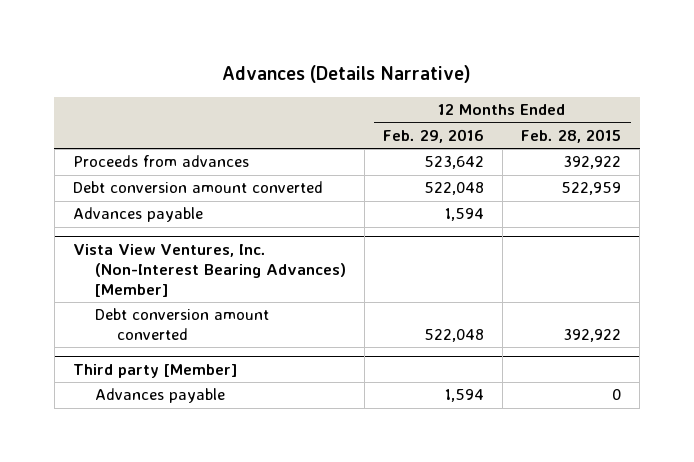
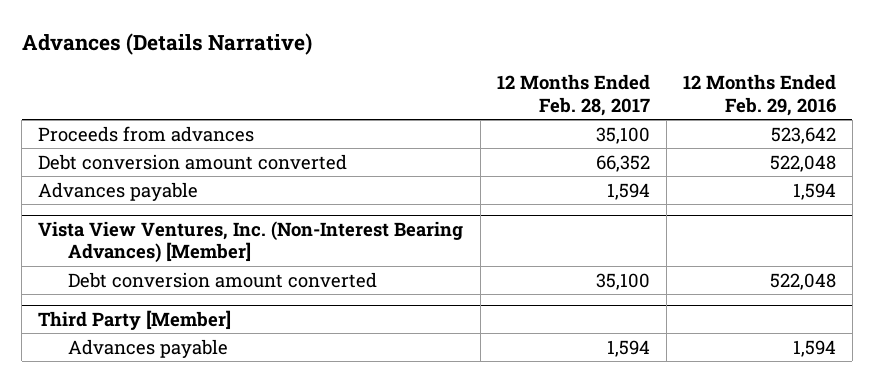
[521,128,622,143] Feb. 28, 2015 -> none
none -> [496,74,650,116] 12 Months Ended Feb. 28, 2017
[72,364,237,379] Third party [Member] -> [38,309,232,330] Third Party [Member]

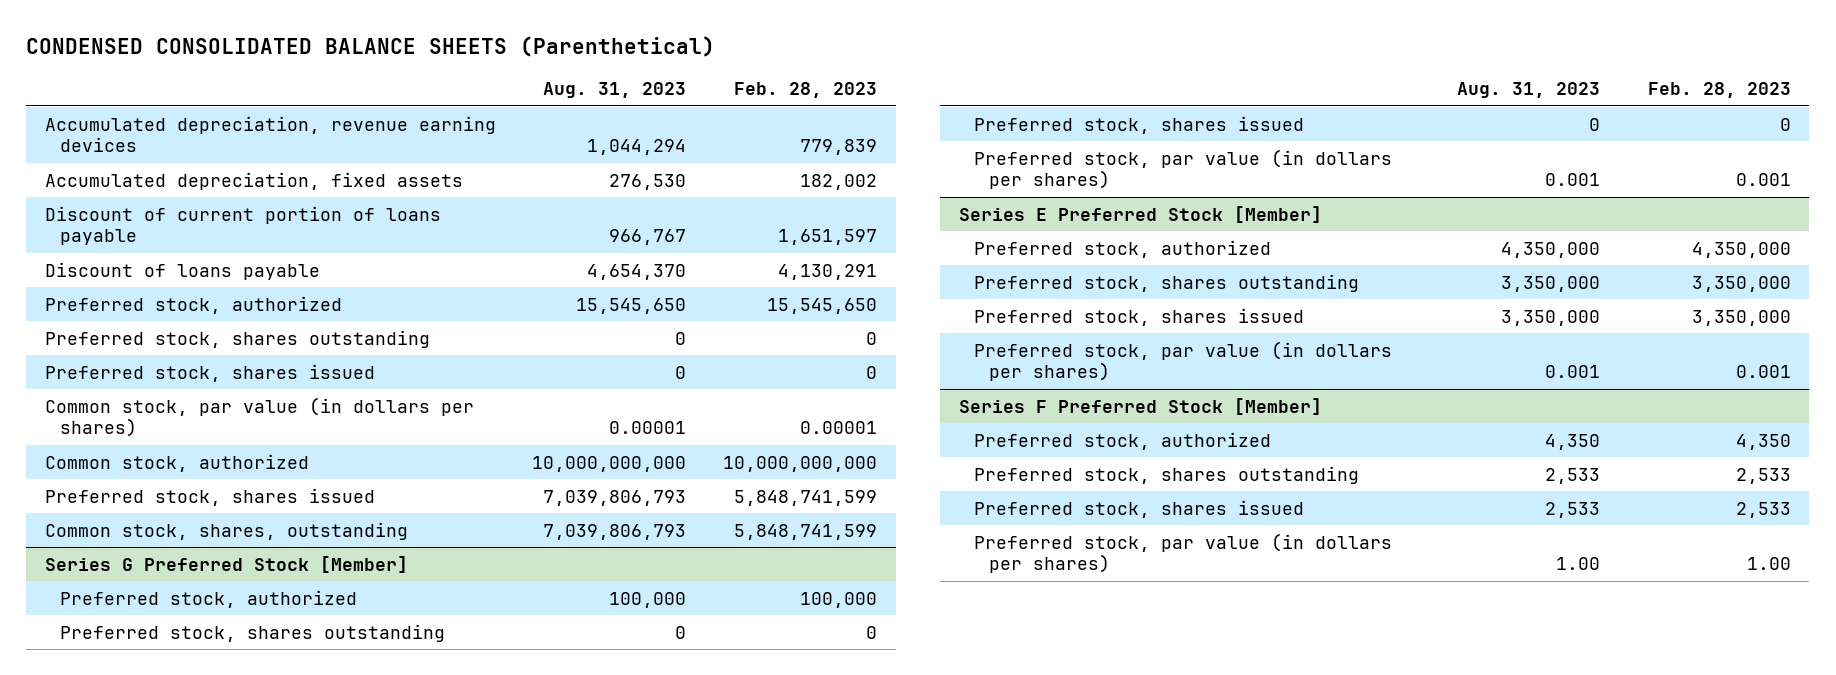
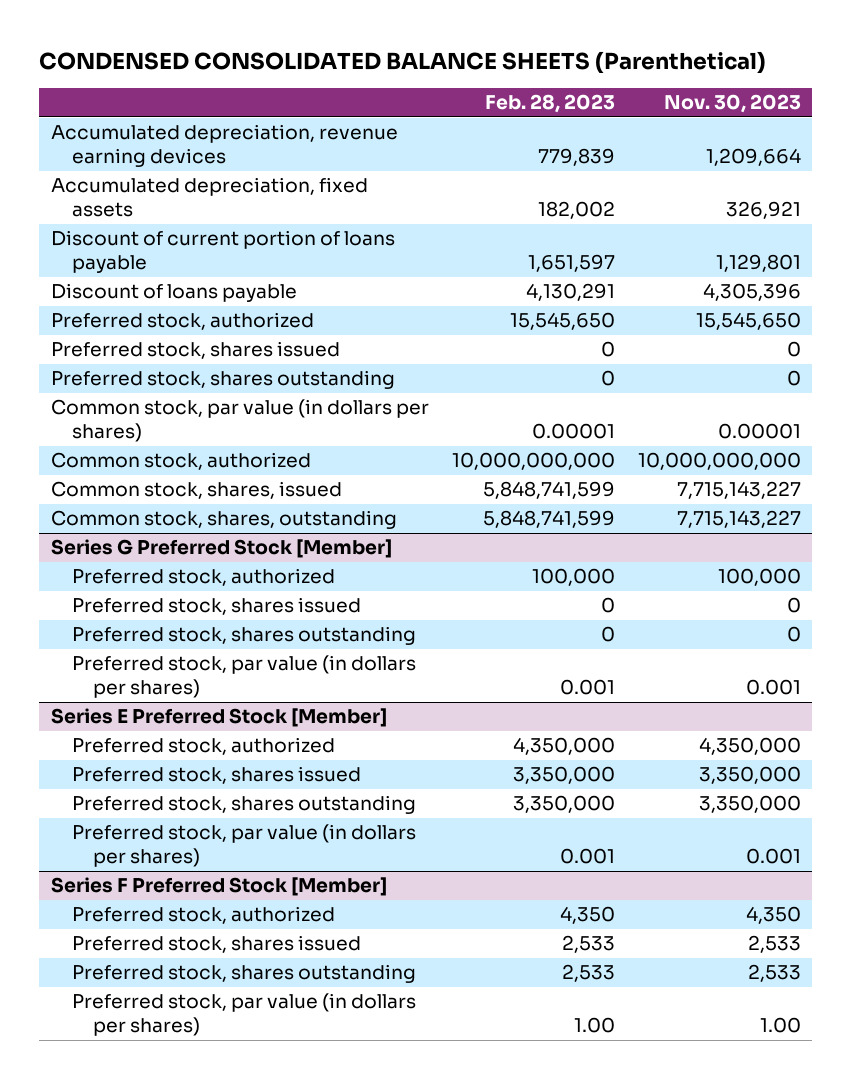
[543,82,687,99] Aug. 31, 2023 -> none
none -> [663,94,801,114] Nov. 30, 2023
[44,329,430,348] Preferred stock, shares outstanding -> [50,370,395,390] Preferred stock, shares outstanding
[44,487,375,506] Preferred stock, shares issued -> [50,481,342,500] Common stock, shares, issued
[59,623,445,642] Preferred stock, shares outstanding -> [71,626,416,646] Preferred stock, shares outstanding
[973,273,1359,292] Preferred stock, shares outstanding -> [71,795,416,815] Preferred stock, shares outstanding
[973,465,1359,484] Preferred stock, shares outstanding -> [71,964,416,984] Preferred stock, shares outstanding

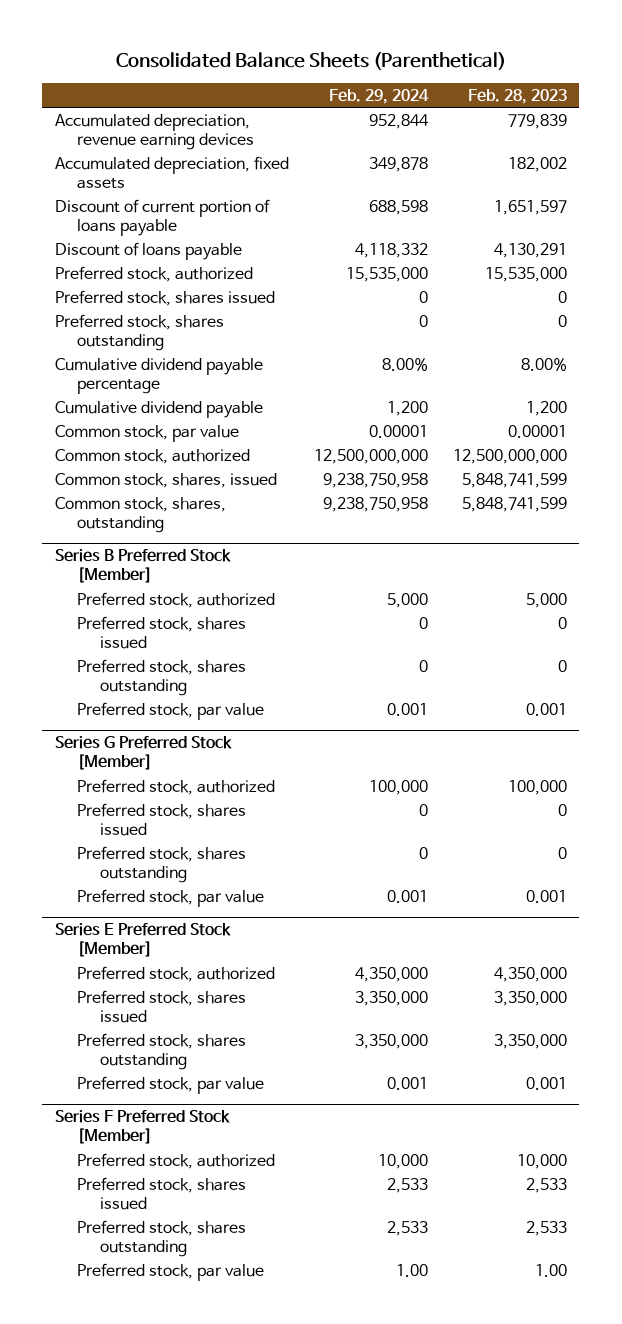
[39,50,767,74] CONDENSED CONSOLIDATED BALANCE SHEETS (Parenthetical) -> [115,51,506,70] Consolidated Balance Sheets (Parenthetical)
[663,94,801,114] Nov. 30, 2023 -> none
none -> [328,88,429,104] Feb. 29, 2024
[509,312,615,331] 15,545,650 -> [484,266,567,282] 15,535,000
none -> [54,357,263,394] Cumulative dividend payable percentage
none -> [54,400,263,418] Cumulative dividend payable
[50,399,429,443] Common stock, par value (in dollars per shares) -> [54,424,239,442] Common stock, par value
[451,452,615,471] 10,000,000,000 -> [452,448,567,464] 12,500,000,000
none -> [54,549,231,584] Series B Preferred Stock [Member]
none -> [77,591,276,608] Preferred stock, authorized
none -> [77,615,247,649] Preferred stock, shares issued
none -> [77,658,247,696] Preferred stock, shares outstanding
none -> [77,701,265,720] Preferred stock, par value
[71,655,416,699] Preferred stock, par value (in dollars per shares) -> [77,888,265,907] Preferred stock, par value
[71,824,416,868] Preferred stock, par value (in dollars per shares) -> [77,1075,265,1094] Preferred stock, par value
[559,906,615,925] 4,350 -> [516,1153,567,1169] 10,000
[71,993,416,1037] Preferred stock, par value (in dollars per shares) -> [77,1262,265,1281] Preferred stock, par value

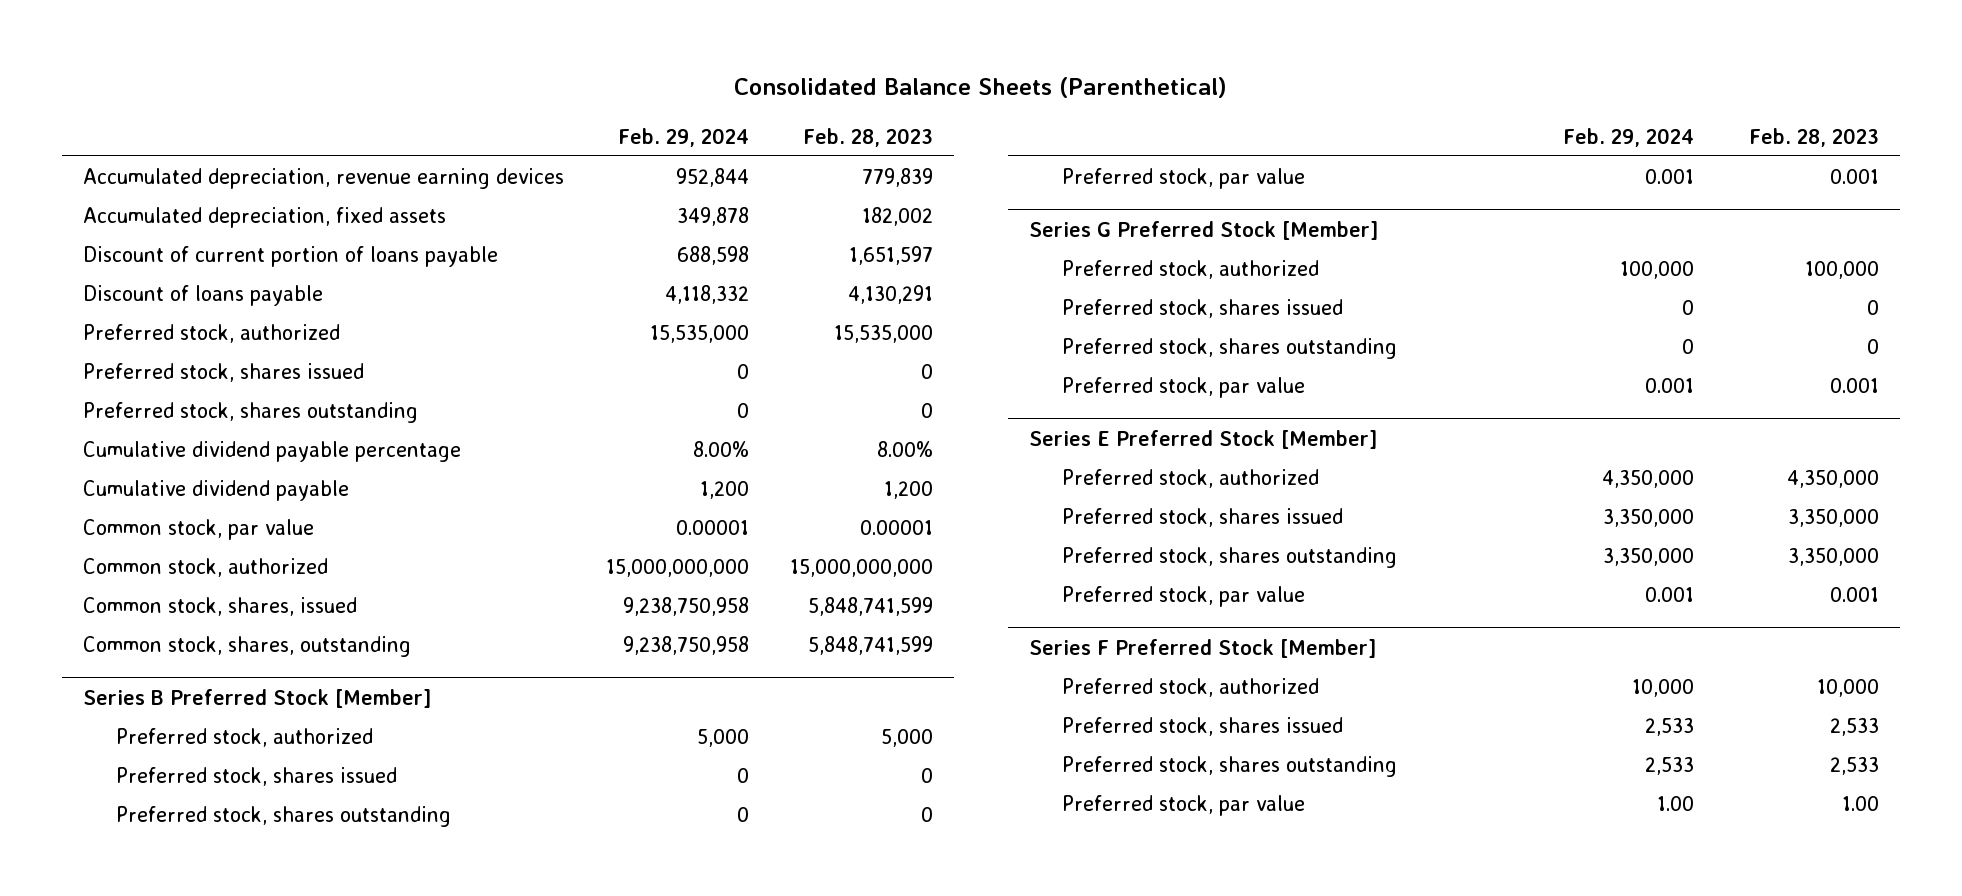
[313,448,428,464] 12,500,000,000 -> [605,558,749,577] 15,000,000,000
[452,448,567,464] 12,500,000,000 -> [790,558,934,577] 15,000,000,000

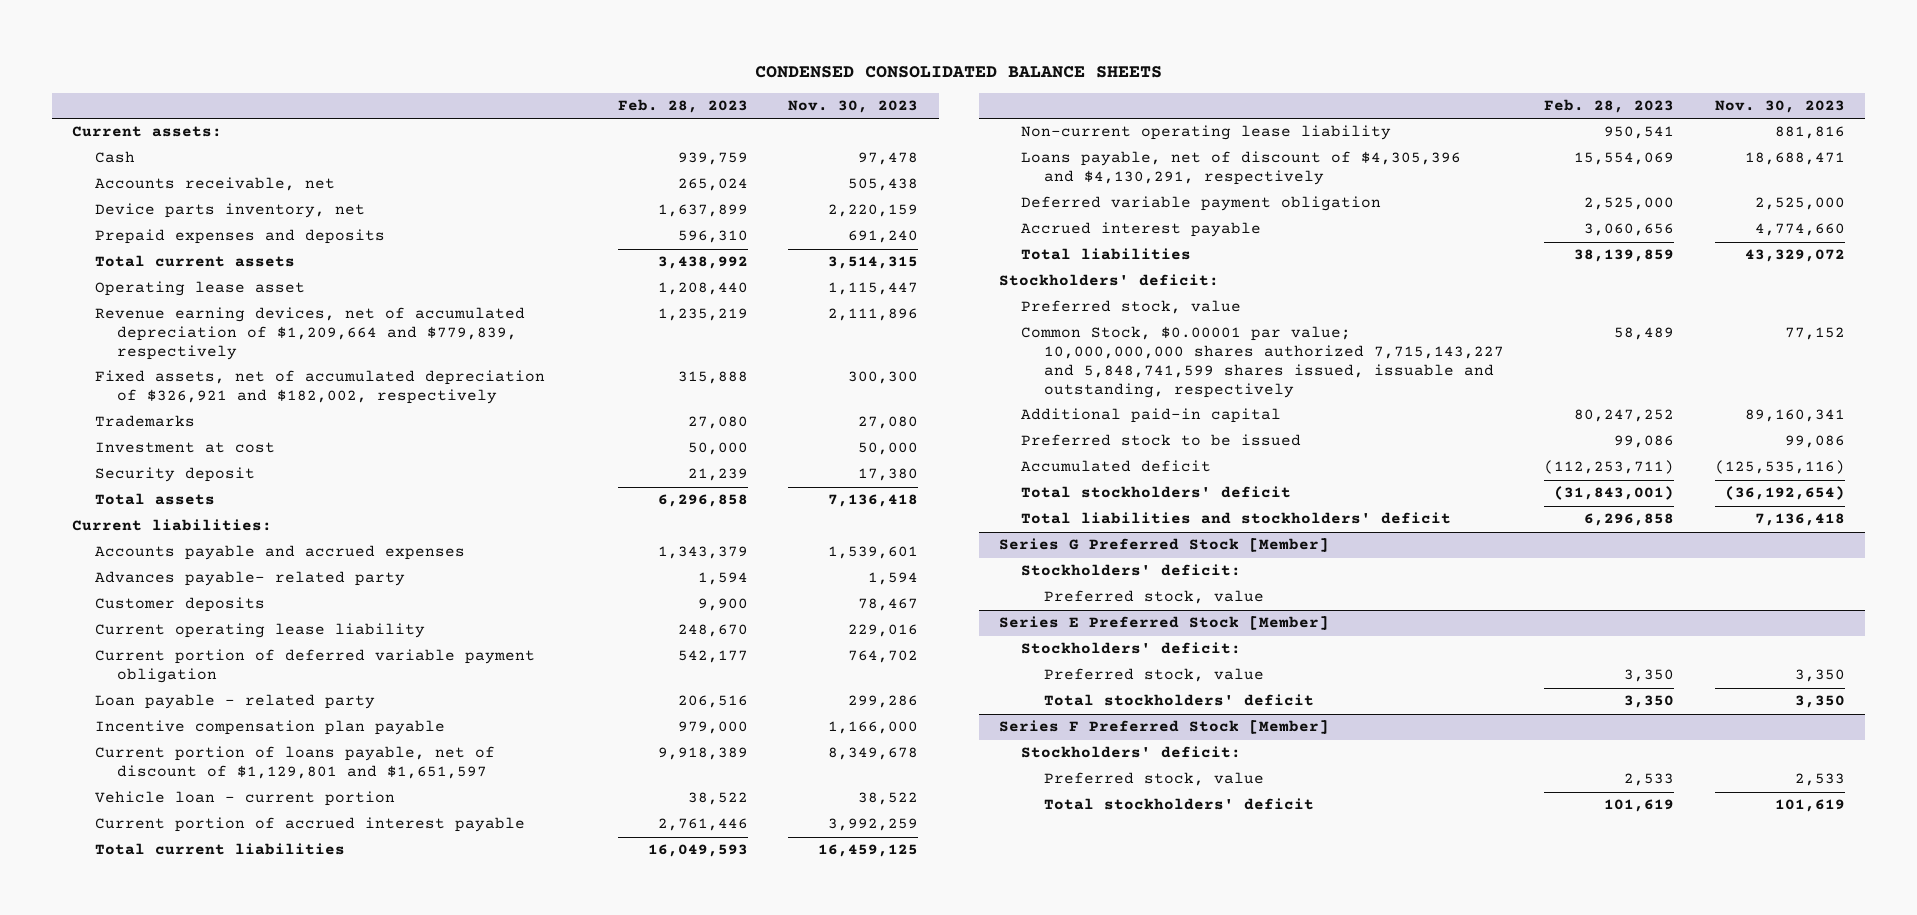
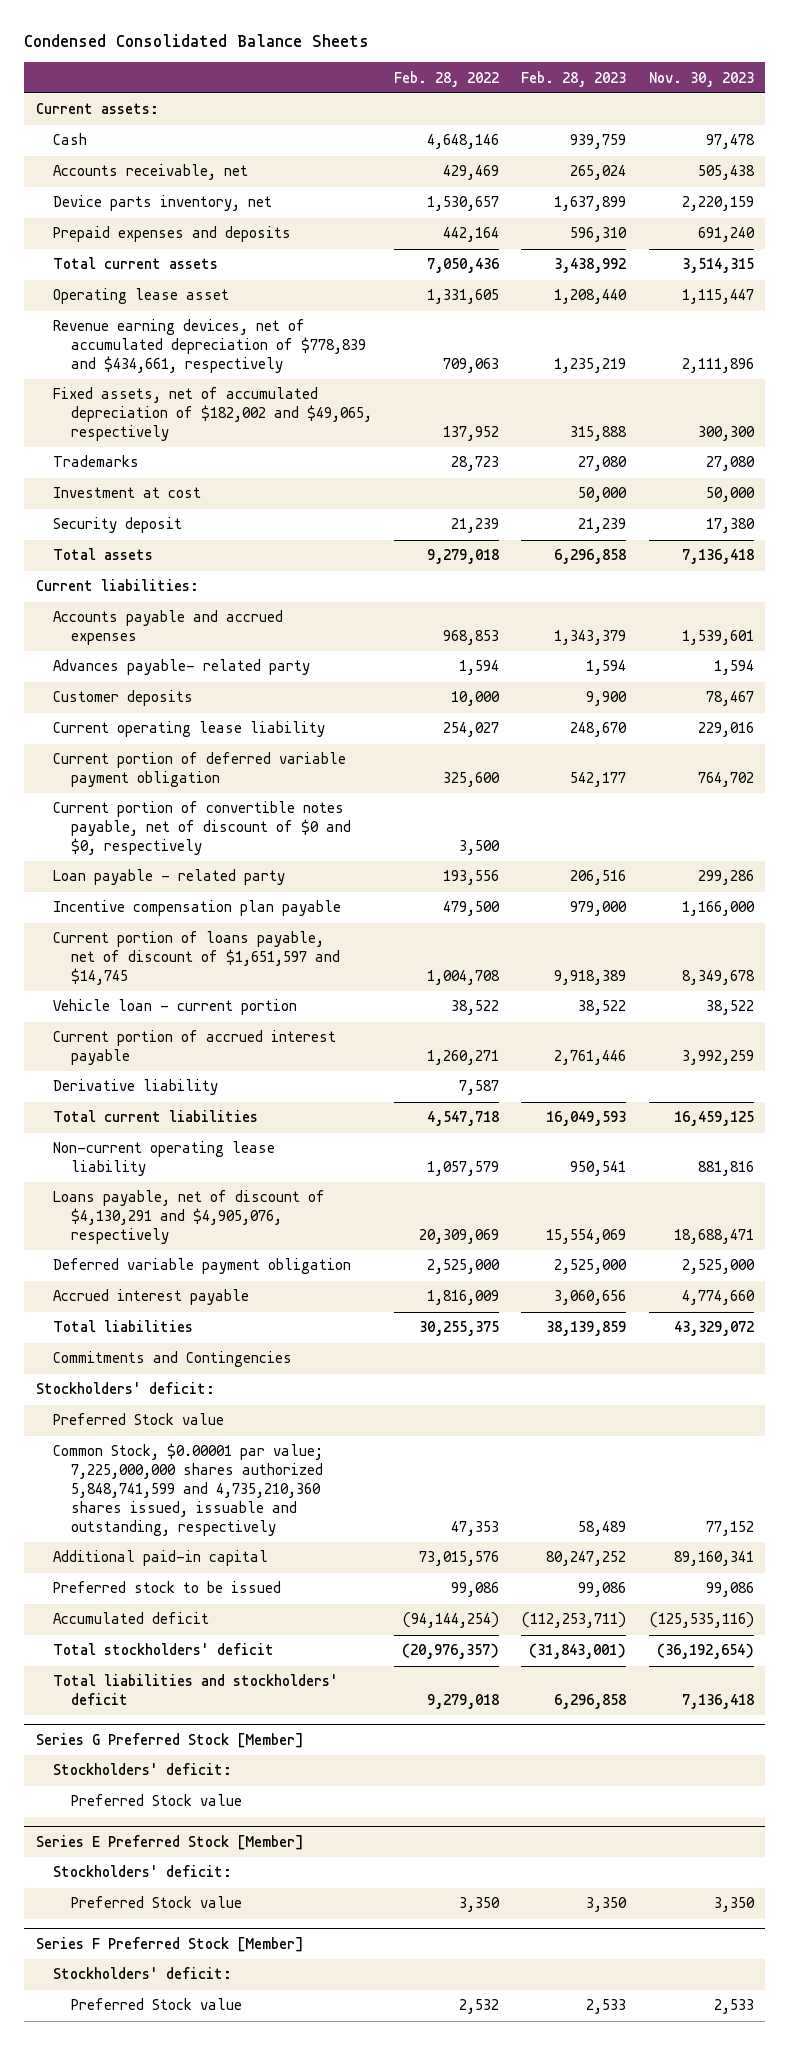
[754,65,1162,78] CONDENSED CONSOLIDATED BALANCE SHEETS -> [24,34,370,48] Condensed Consolidated Balance Sheets
none -> [394,70,500,87] Feb. 28, 2022
[94,307,525,361] Revenue earning devices, net of accumulated depreciation of $1,209,664 and $779,839, respectively -> [53,319,366,374] Revenue earning devices, net of accumulated depreciation of $778,839 and $434,661, respectively
[94,370,545,405] Fixed assets, net of accumulated depreciation of $326,921 and $182,002, respectively -> [53,387,372,442] Fixed assets, net of accumulated depreciation of $182,002 and $49,065, respectively
none -> [53,801,351,856] Current portion of convertible notes payable, net of discount of $0 and $0, respectively
[94,746,495,780] Current portion of loans payable, net of discount of $1,129,801 and $1,651,597 -> [53,931,340,986] Current portion of loans payable, net of discount of $1,651,597 and $14,745
none -> [53,1079,219,1096] Derivative liability
[1021,151,1462,186] Loans payable, net of discount of $4,305,396 and $4,130,291, respectively -> [53,1190,326,1245] Loans payable, net of discount of $4,130,291 and $4,905,076, respectively
none -> [53,1351,293,1368] Commitments and Contingencies
[1021,300,1242,315] Preferred stock, value -> [53,1413,225,1426] Preferred Stock value
[1021,326,1504,398] Common Stock, $0.00001 par value; 10,000,000,000 shares authorized 7,715,143,227 and 5,848,741,599 shares issued, issuable and outstanding, respectively -> [53,1443,324,1537] Common Stock, $0.00001 par value; 7,225,000,000 shares authorized 5,848,741,599 and 4,735,210,360 shares issued, issuable and outstanding, respectively
[1043,590,1264,605] Preferred stock, value -> [70,1794,242,1807] Preferred Stock value
[1043,694,1314,707] Total stockholders' deficit -> none
[1043,668,1264,683] Preferred stock, value -> [70,1896,242,1909] Preferred Stock value
[1043,798,1314,811] Total stockholders' deficit -> none
[1043,772,1264,787] Preferred stock, value -> [70,1998,242,2011] Preferred Stock value

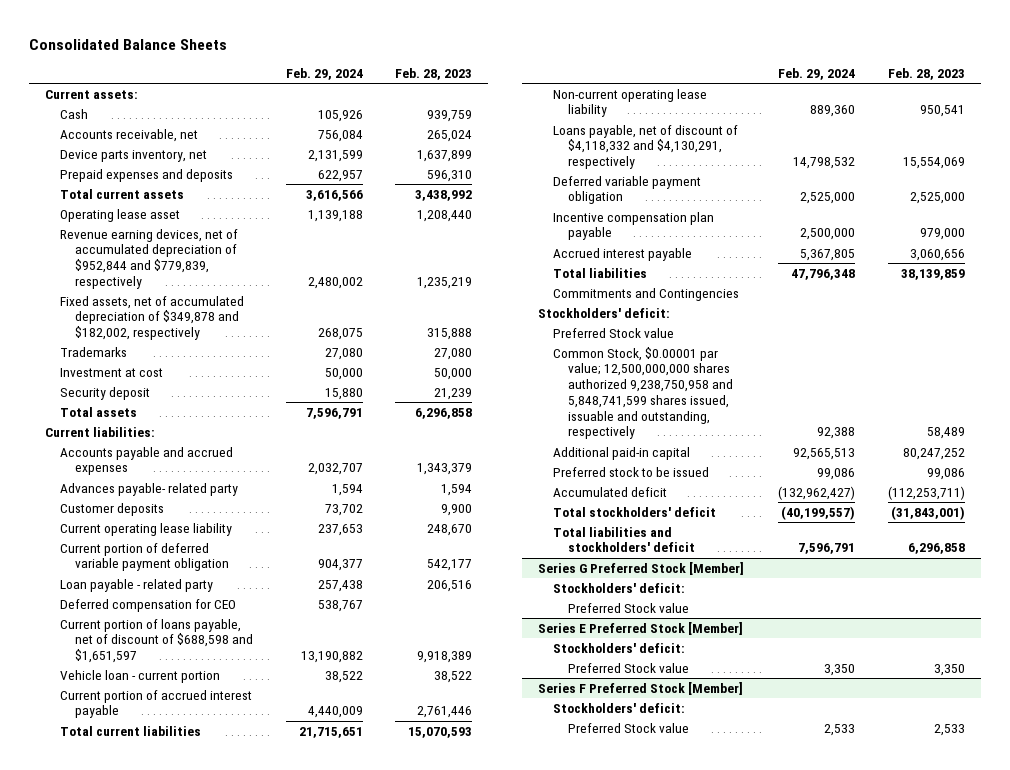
[24,34,370,48] Condensed Consolidated Balance Sheets -> [29,38,228,50] Consolidated Balance Sheets
[394,70,500,87] Feb. 28, 2022 -> none
[648,71,754,87] Nov. 30, 2023 -> none
none -> [285,67,363,80] Feb. 29, 2024
[53,319,366,374] Revenue earning devices, net of accumulated depreciation of $778,839 and $434,661, respectively -> [60,228,239,289] Revenue earning devices, net of accumulated depreciation of $952,844 and $779,839, respectively
[53,387,372,442] Fixed assets, net of accumulated depreciation of $182,002 and $49,065, respectively -> [60,295,245,341] Fixed assets, net of accumulated depreciation of $349,878 and $182,002, respectively
[53,801,351,856] Current portion of convertible notes payable, net of discount of $0 and $0, respectively -> none
none -> [60,598,237,612] Deferred compensation for CEO
[53,931,340,986] Current portion of loans payable, net of discount of $1,651,597 and $14,745 -> [60,618,254,664] Current portion of loans payable, net of discount of $688,598 and $1,651,597
[53,1079,219,1096] Derivative liability -> none
[546,1111,627,1127] 16,049,593 -> [408,726,473,738] 15,070,593
[53,1190,326,1245] Loans payable, net of discount of $4,130,291 and $4,905,076, respectively -> [552,124,738,170] Loans payable, net of discount of $4,118,332 and $4,130,291, respectively
[53,900,342,917] Incentive compensation plan payable -> [552,211,714,241] Incentive compensation plan payable
[53,1443,324,1537] Common Stock, $0.00001 par value; 7,225,000,000 shares authorized 5,848,741,599 and 4,735,210,360 shares issued, issuable and outstanding, respectively -> [552,346,733,440] Common Stock, $0.00001 par value; 12,500,000,000 shares authorized 9,238,750,958 and 5,848,741,599 shares issued, issuable and outstanding, respectively

